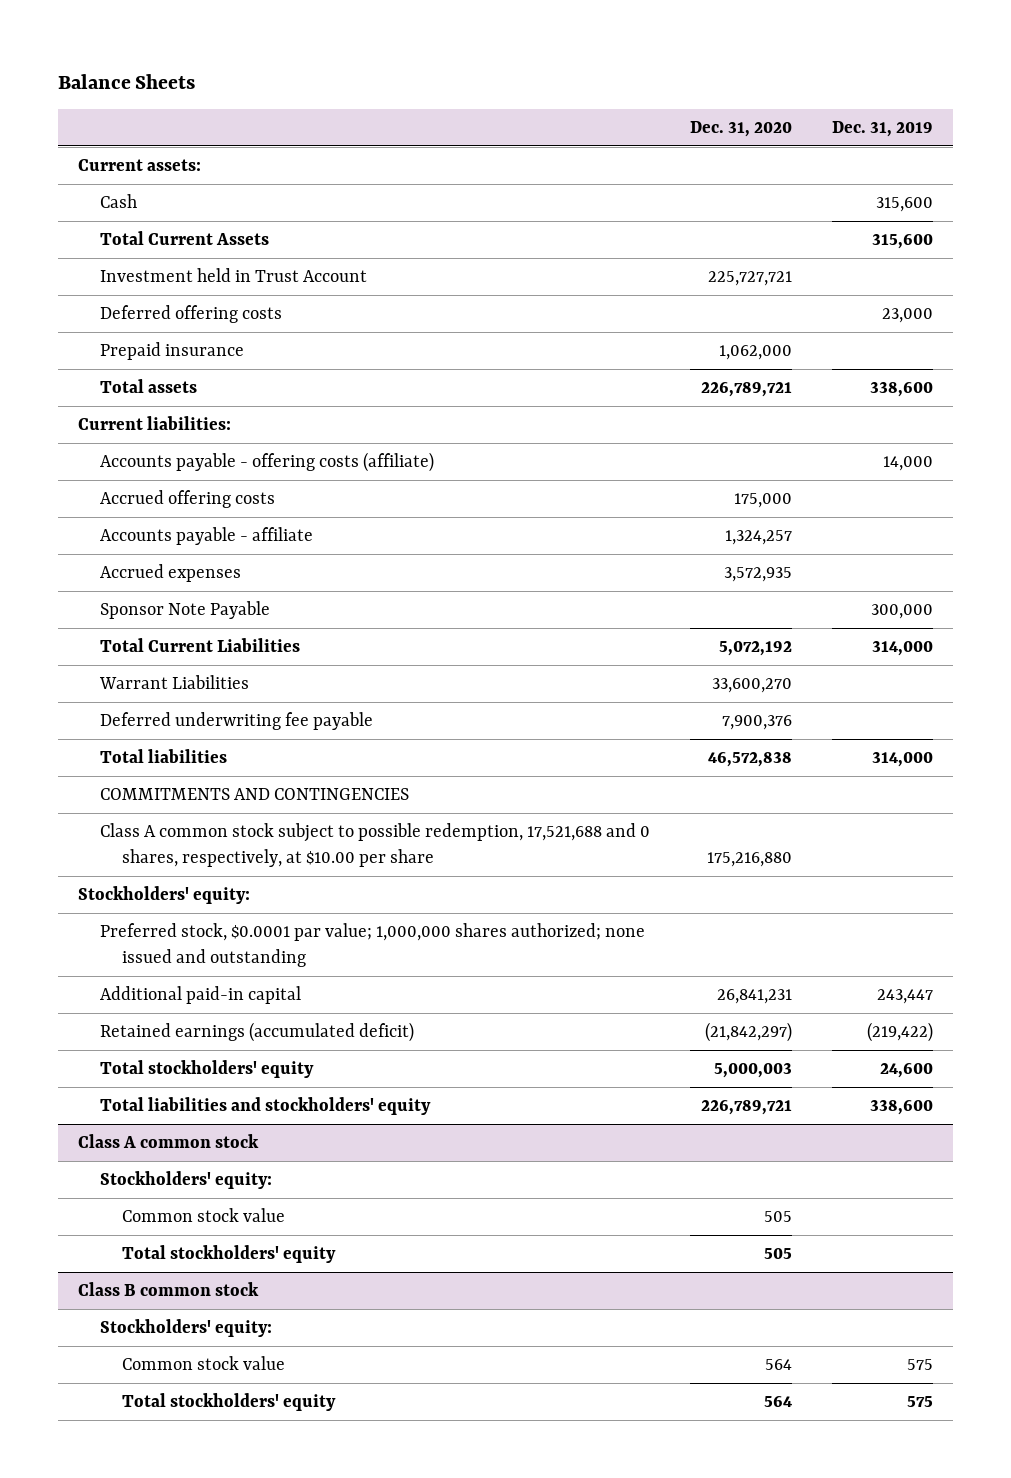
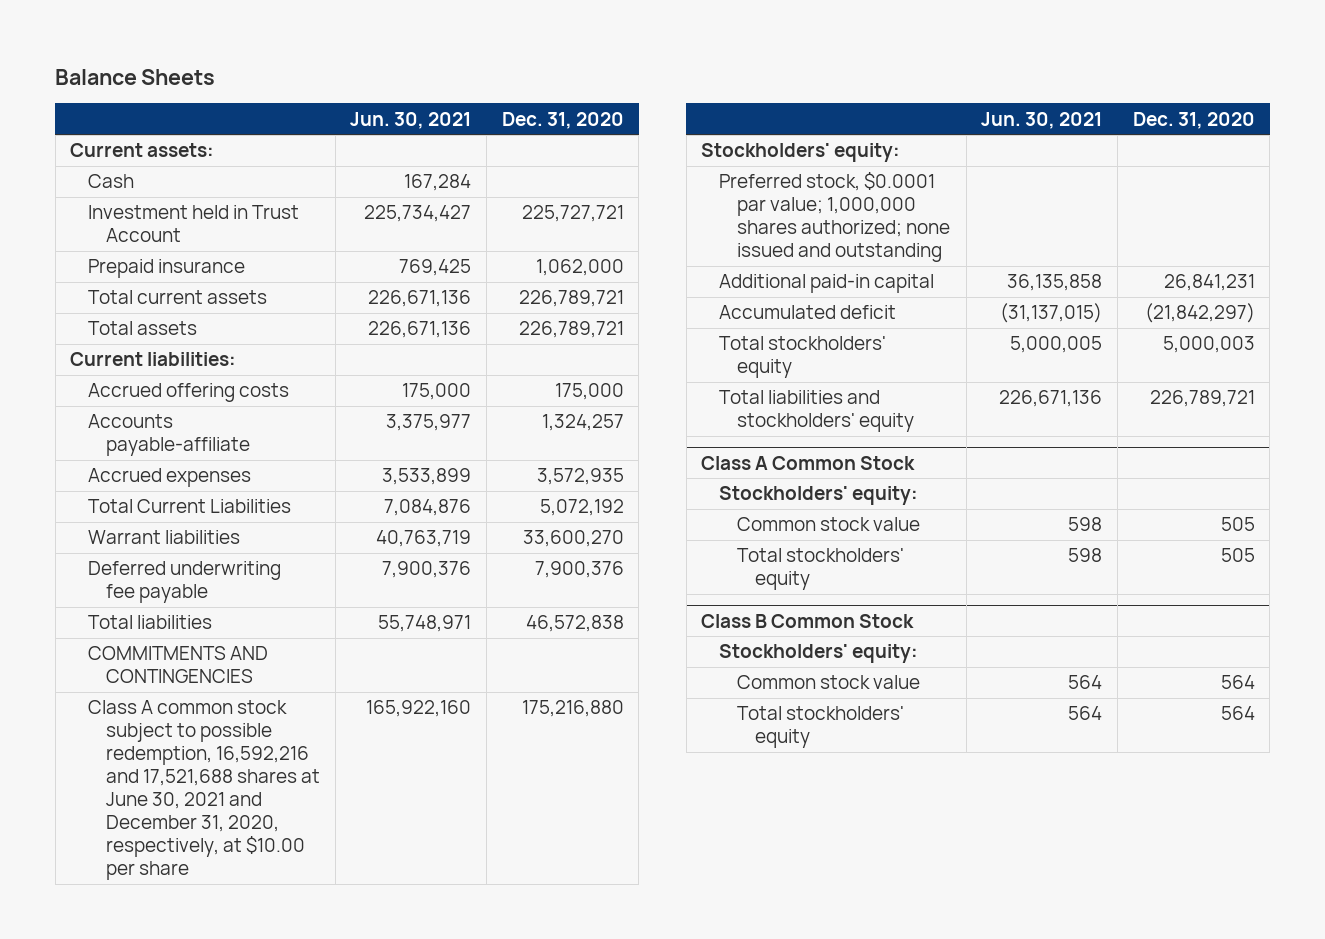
[832,120,934,137] Dec. 31, 2019 -> none
none -> [350,111,472,129] Jun. 30, 2021
[99,231,269,246] Total Current Assets -> none
[99,305,282,324] Deferred offering costs -> none
none -> [88,290,268,305] Total current assets
[99,452,434,473] Accounts payable - offering costs (affiliate) -> none
[99,527,313,546] Accounts payable - affiliate -> [88,414,251,457] Accounts payable-affiliate
[99,601,270,620] Sponsor Note Payable -> none
[98,675,249,690] Warrant Liabilities -> [88,530,241,545] Warrant liabilities
[99,823,650,867] Class A common stock subject to possible redemption, 17,521,688 and 0 shares, respectively, at $10.00 per share -> [88,700,321,881] Class A common stock subject to possible redemption, 16,592,216 and 17,521,688 shares at June 30, 2021 and December 31, 2020, respectively, at $10.00 per share
[99,1022,414,1043] Retained earnings (accumulated deficit) -> [719,305,897,320] Accumulated deficit
[77,1134,259,1149] Class A common stock -> [701,455,916,470] Class A Common Stock
[77,1282,259,1297] Class B common stock -> [701,613,915,628] Class B Common Stock

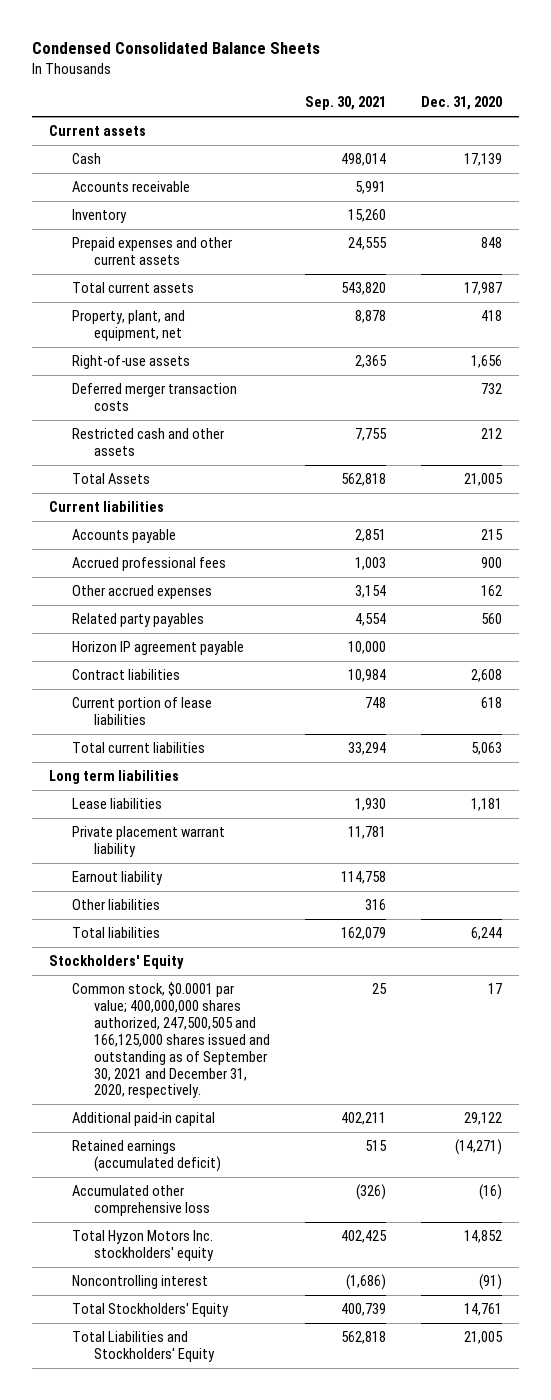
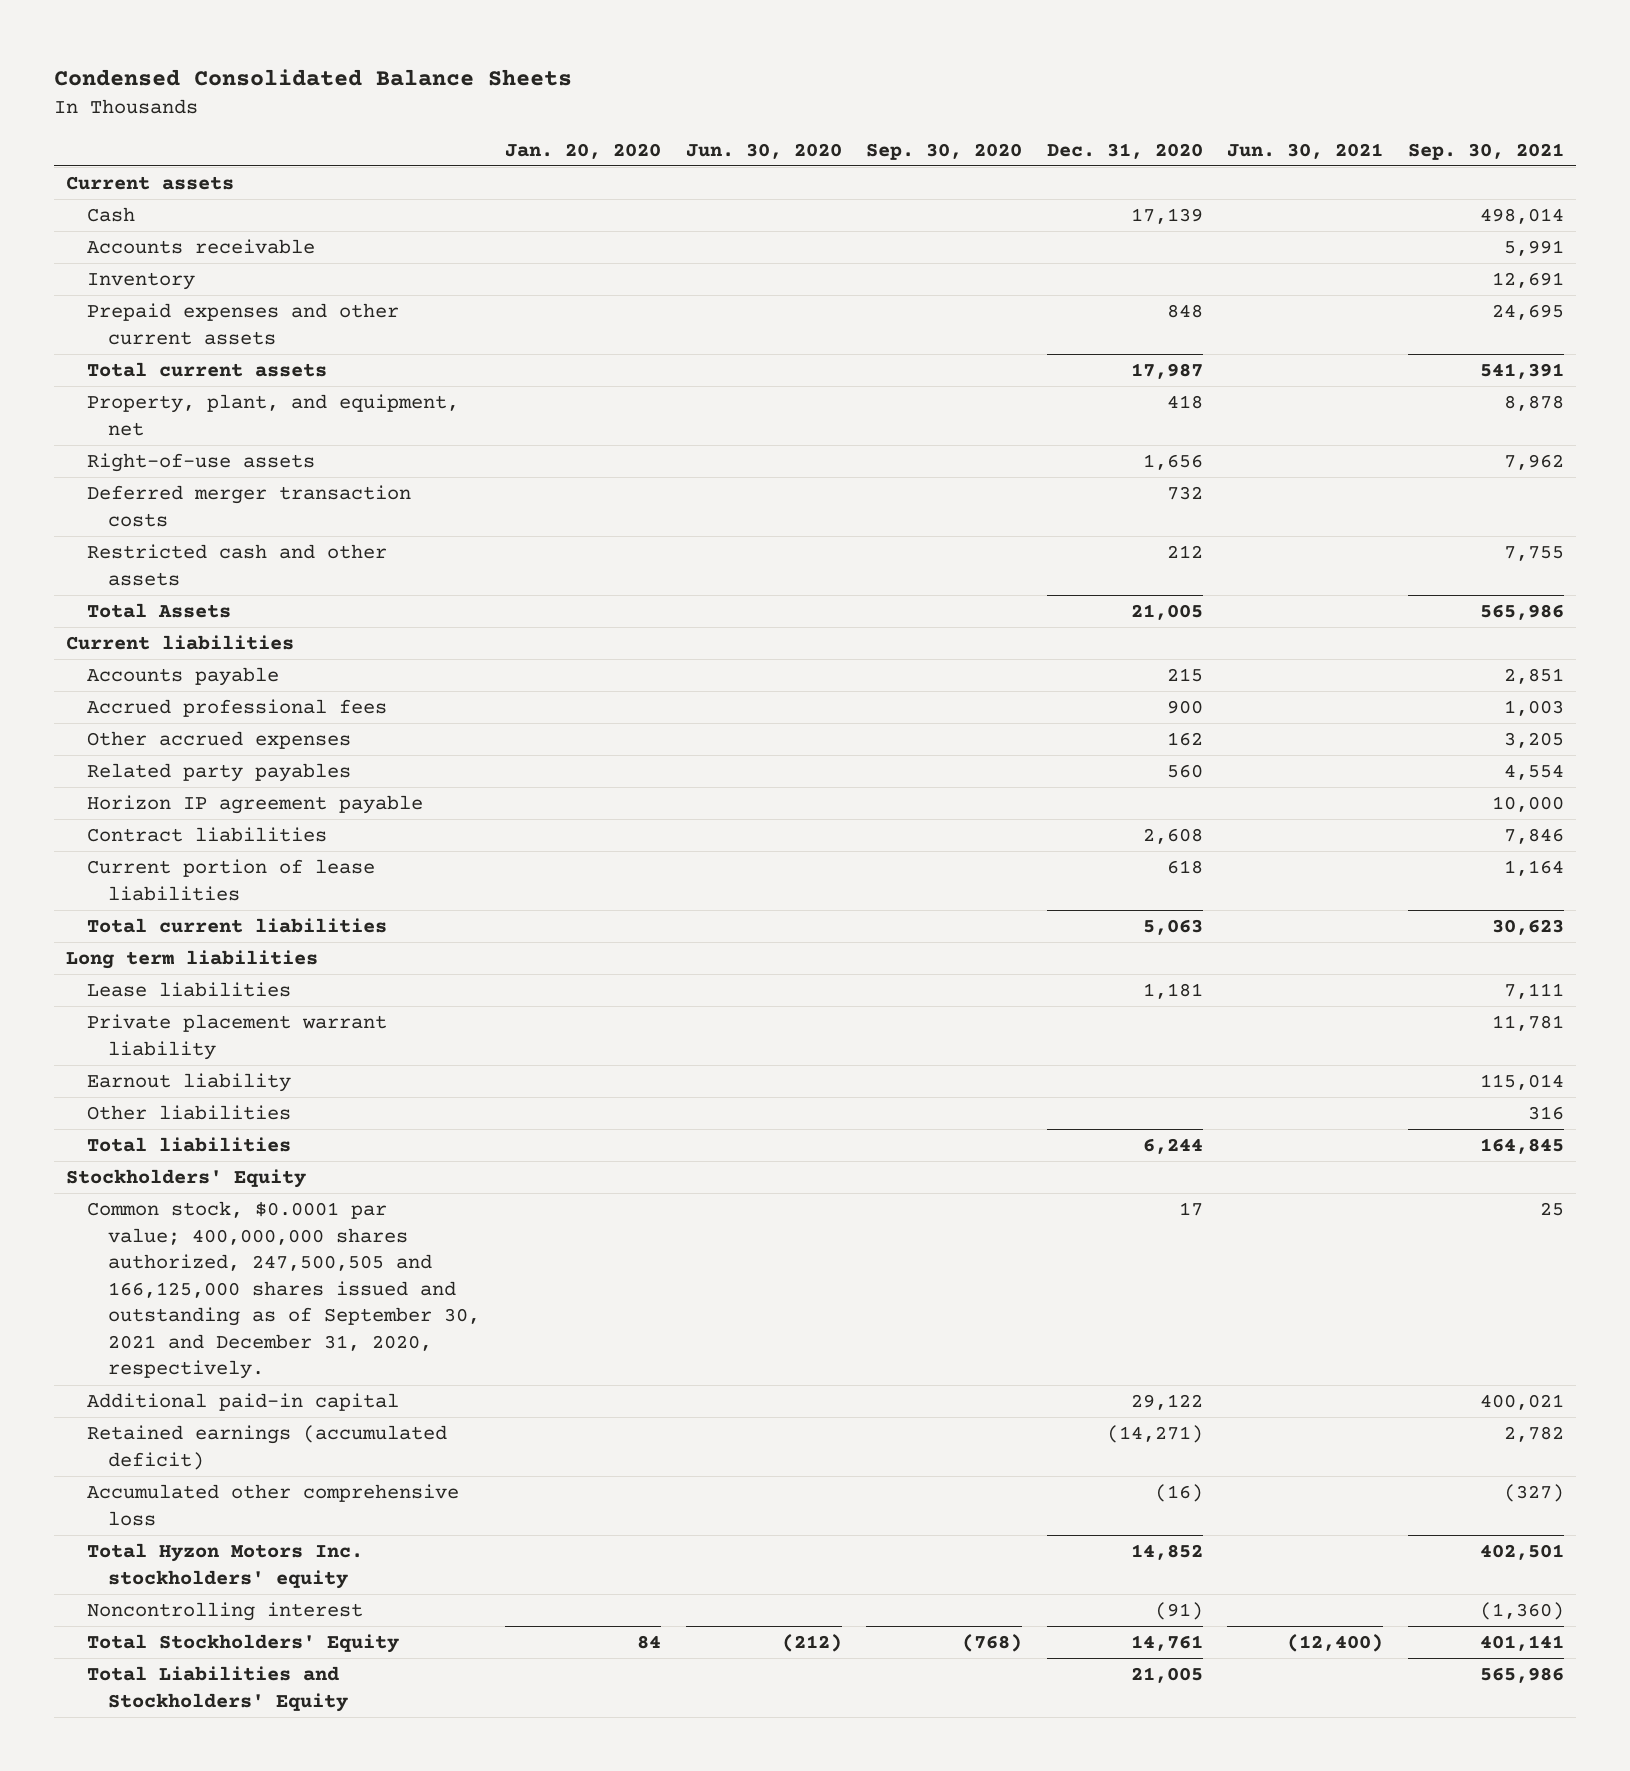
none -> [505,142,662,159] Jan. 20, 2020
none -> [685,142,842,159] Jun. 30, 2020
none -> [866,142,1023,160] Sep. 30, 2020
none -> [1227,142,1384,159] Jun. 30, 2021
[348,209,387,223] 15,260 -> [1491,272,1564,289] 12,691
[348,237,388,251] 24,555 -> [1491,304,1564,321] 24,695
[341,282,387,296] 543,820 -> [1479,363,1564,380] 541,391
[355,355,388,369] 2,365 -> [1503,454,1564,471] 7,962
[341,473,387,487] 562,818 -> [1479,604,1564,621] 565,986
[355,585,387,599] 3,154 -> [1503,732,1564,749] 3,205
[348,669,387,683] 10,984 -> [1503,828,1564,845] 7,846
[365,697,387,709] 748 -> [1503,860,1564,877] 1,164
[348,742,387,756] 33,294 -> [1491,919,1564,936] 30,623
[355,798,387,812] 1,930 -> [1503,983,1564,1000] 7,111
[341,871,387,885] 114,758 -> [1479,1074,1564,1091] 115,014
[341,927,387,941] 162,079 -> [1479,1138,1564,1155] 164,845
[341,1112,387,1126] 402,211 -> [1479,1394,1564,1411] 400,021
[365,1140,388,1152] 515 -> [1503,1426,1564,1443] 2,782
[356,1184,387,1201] (326) -> [1503,1484,1564,1503] (327)
[341,1230,388,1244] 402,425 -> [1479,1544,1564,1561] 402,501
[346,1274,387,1291] (1,686) -> [1479,1602,1564,1621] (1,360)
[341,1303,387,1317] 400,739 -> [1479,1635,1564,1652] 401,141
[341,1331,387,1345] 562,818 -> [1479,1667,1564,1684] 565,986

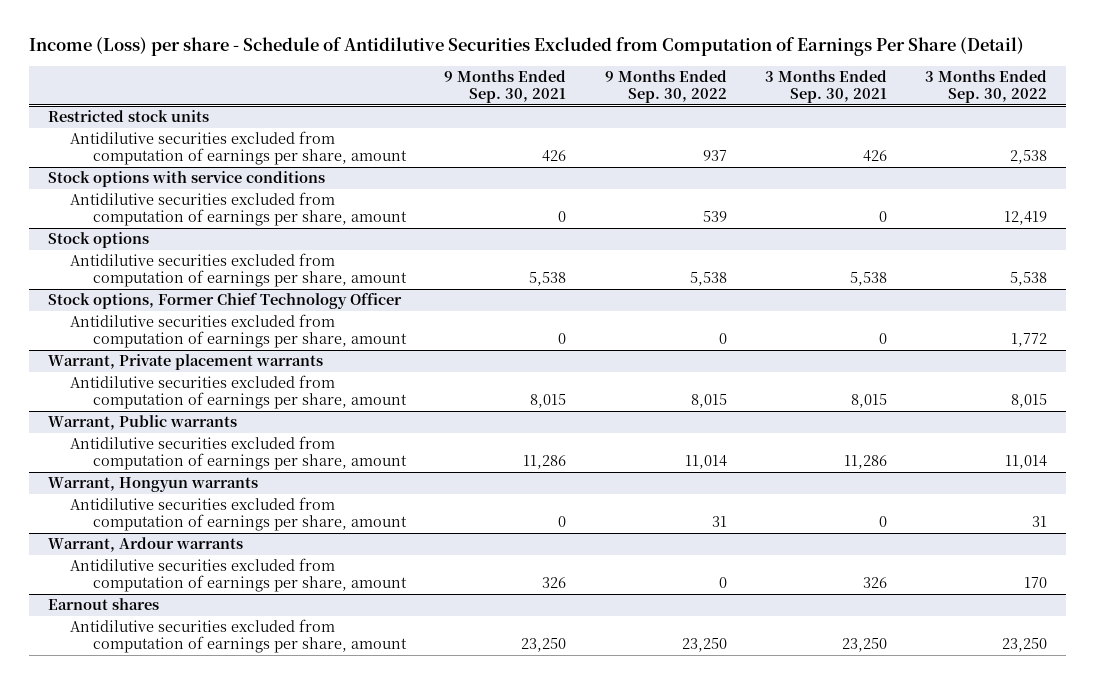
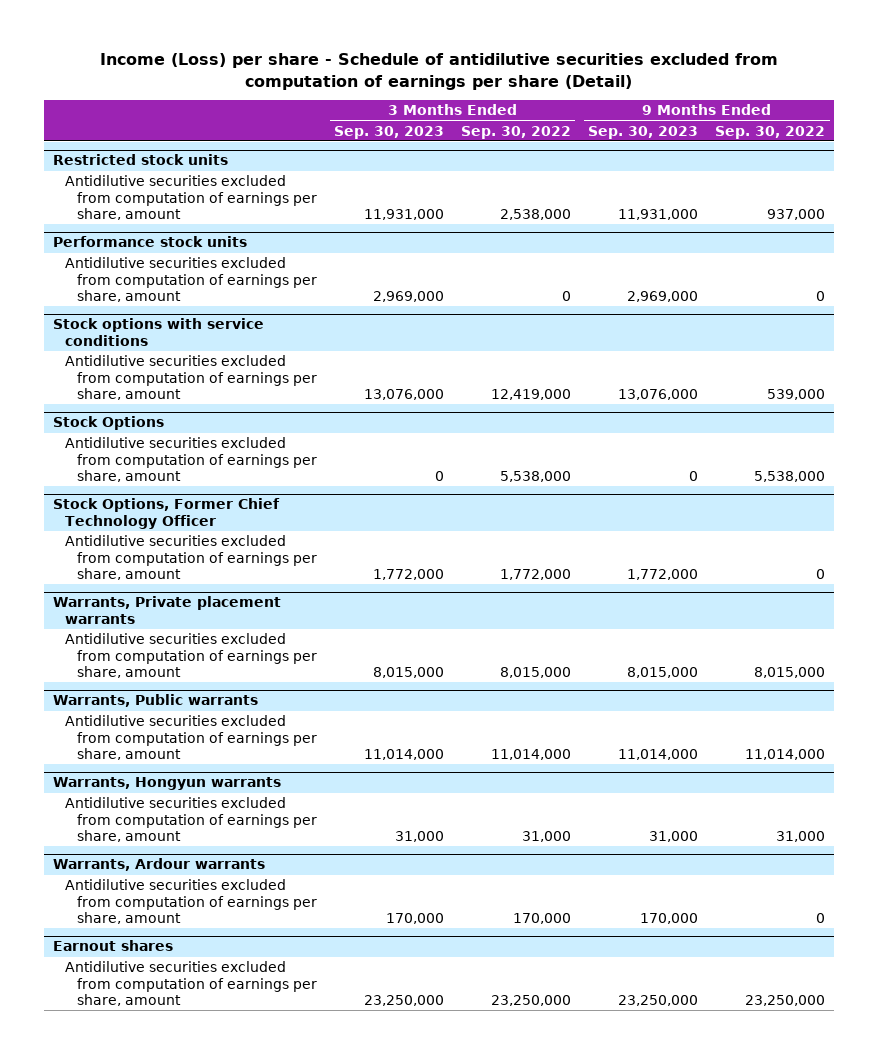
[28,37,1024,57] Income (Loss) per share - Schedule of Antidilutive Securities Excluded from Computation of Earnings Per Share (Detail) -> [100,53,779,90] Income (Loss) per share - Schedule of antidilutive securities excluded from computation of earnings per share (Detail)
[444,70,567,103] 9 Months Ended Sep. 30, 2021 -> none
[764,70,887,103] 3 Months Ended Sep. 30, 2021 -> none
none -> [334,125,445,139] Sep. 30, 2023
none -> [588,125,699,139] Sep. 30, 2023
[702,150,727,162] 937 -> [767,208,826,220] 937,000
[1010,150,1048,165] 2,538 -> [500,208,572,220] 2,538,000
none -> [52,236,247,248] Performance stock units
none -> [64,257,317,302] Antidilutive securities excluded from computation of earnings per share, amount
[702,211,727,223] 539 -> [767,388,826,400] 539,000
[1004,211,1048,226] 12,419 -> [491,388,572,400] 12,419,000
[47,232,149,249] Stock options -> [52,416,164,431] Stock Options
[689,272,727,287] 5,538 -> [754,470,826,482] 5,538,000
[1010,272,1048,287] 5,538 -> [500,470,572,482] 5,538,000
[47,293,402,310] Stock options, Former Chief Technology Officer -> [52,498,280,529] Stock Options, Former Chief Technology Officer
[1011,333,1048,348] 1,772 -> [500,568,572,580] 1,772,000
[47,354,323,371] Warrant, Private placement warrants -> [52,596,281,624] Warrants, Private placement warrants
[690,394,727,409] 8,015 -> [754,666,826,678] 8,015,000
[1011,394,1048,409] 8,015 -> [500,666,572,678] 8,015,000
[47,415,237,431] Warrant, Public warrants -> [52,694,258,708] Warrants, Public warrants
[684,455,727,470] 11,014 -> [745,748,826,760] 11,014,000
[1005,455,1048,470] 11,014 -> [491,748,572,760] 11,014,000
[47,477,258,493] Warrant, Hongyun warrants -> [52,777,281,791] Warrants, Hongyun warrants
[711,516,727,528] 31 -> [776,830,826,842] 31,000
[1032,516,1048,528] 31 -> [522,830,572,842] 31,000
[47,537,243,553] Warrant, Ardour warrants -> [52,858,265,872] Warrants, Ardour warrants
[1024,577,1048,589] 170 -> [513,912,572,924] 170,000
[681,638,727,653] 23,250 -> [745,994,826,1006] 23,250,000
[1002,638,1048,653] 23,250 -> [491,994,572,1006] 23,250,000

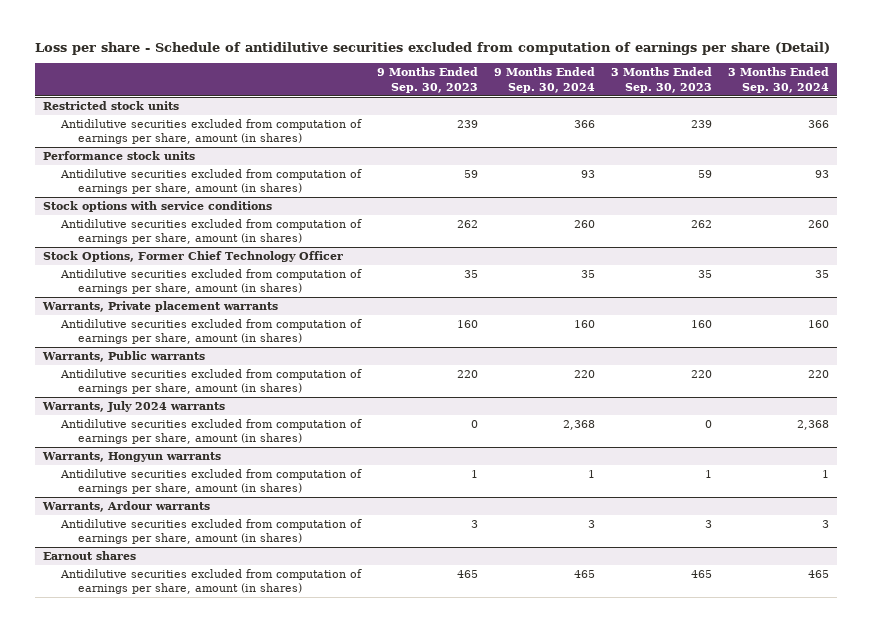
[100,53,779,90] Income (Loss) per share - Schedule of antidilutive securities excluded from computation of earnings per share (Detail) -> [34,42,830,56] Loss per share - Schedule of antidilutive securities excluded from computation of earnings per share (Detail)
[461,125,572,139] Sep. 30, 2022 -> none
[715,125,826,139] Sep. 30, 2022 -> none
none -> [493,67,595,93] 9 Months Ended Sep. 30, 2024
none -> [727,67,829,93] 3 Months Ended Sep. 30, 2024
[64,175,317,220] Antidilutive securities excluded from computation of earnings per share, amount -> [59,119,362,145] Antidilutive securities excluded from computation of earnings per share, amount (in shares)
[364,208,445,220] 11,931,000 -> [690,120,712,129] 239
[618,208,699,220] 11,931,000 -> [456,120,478,129] 239
[64,257,317,302] Antidilutive securities excluded from computation of earnings per share, amount -> [59,169,362,195] Antidilutive securities excluded from computation of earnings per share, amount (in shares)
[373,290,445,302] 2,969,000 -> [697,170,712,179] 59
[627,290,699,302] 2,969,000 -> [463,170,478,179] 59
[52,416,164,431] Stock Options -> none
[64,437,317,482] Antidilutive securities excluded from computation of earnings per share, amount -> none
[64,355,317,400] Antidilutive securities excluded from computation of earnings per share, amount -> [59,219,362,245] Antidilutive securities excluded from computation of earnings per share, amount (in shares)
[364,388,445,400] 13,076,000 -> [690,220,712,229] 262
[618,388,699,400] 13,076,000 -> [456,220,478,229] 262
[64,535,317,580] Antidilutive securities excluded from computation of earnings per share, amount -> [59,269,362,295] Antidilutive securities excluded from computation of earnings per share, amount (in shares)
[373,568,445,580] 1,772,000 -> [697,270,712,279] 35
[627,568,699,580] 1,772,000 -> [463,270,478,279] 35
[64,633,317,678] Antidilutive securities excluded from computation of earnings per share, amount -> [59,319,362,345] Antidilutive securities excluded from computation of earnings per share, amount (in shares)
[373,666,445,678] 8,015,000 -> [690,320,712,329] 160
[627,666,699,678] 8,015,000 -> [456,320,478,329] 160
[64,715,317,760] Antidilutive securities excluded from computation of earnings per share, amount -> [59,369,362,395] Antidilutive securities excluded from computation of earnings per share, amount (in shares)
[364,748,445,760] 11,014,000 -> [690,370,712,379] 220
[618,748,699,760] 11,014,000 -> [456,370,478,379] 220
none -> [42,401,226,413] Warrants, July 2024 warrants
none -> [59,419,362,445] Antidilutive securities excluded from computation of earnings per share, amount (in shares)
[64,797,317,842] Antidilutive securities excluded from computation of earnings per share, amount -> [59,469,362,495] Antidilutive securities excluded from computation of earnings per share, amount (in shares)
[395,830,445,842] 31,000 -> [704,470,712,479] 1
[649,830,699,842] 31,000 -> [470,470,478,479] 1
[64,879,317,924] Antidilutive securities excluded from computation of earnings per share, amount -> [59,519,362,545] Antidilutive securities excluded from computation of earnings per share, amount (in shares)
[386,912,445,924] 170,000 -> [704,520,712,529] 3
[640,912,699,924] 170,000 -> [470,520,478,529] 3
[64,961,317,1006] Antidilutive securities excluded from computation of earnings per share, amount -> [59,569,362,595] Antidilutive securities excluded from computation of earnings per share, amount (in shares)
[364,994,445,1006] 23,250,000 -> [690,570,712,579] 465
[618,994,699,1006] 23,250,000 -> [456,570,478,579] 465

